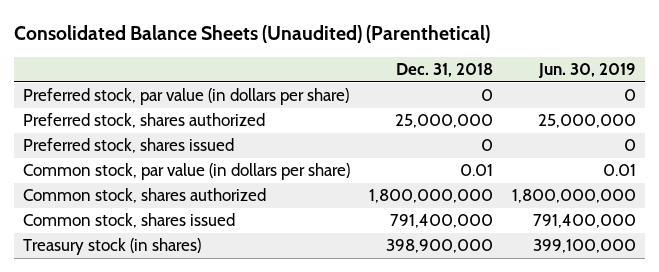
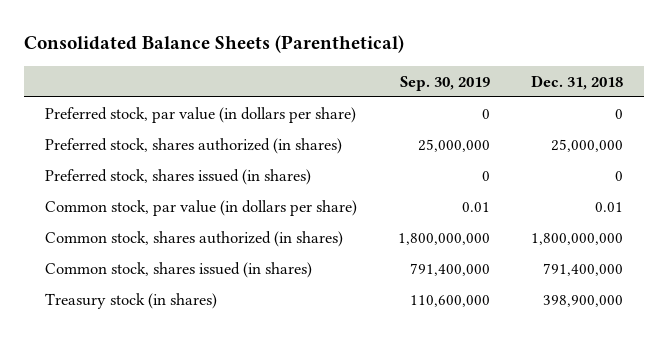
[14,25,491,44] Consolidated Balance Sheets (Unaudited) (Parenthetical) -> [23,35,404,54] Consolidated Balance Sheets (Parenthetical)
[537,63,636,79] Jun. 30, 2019 -> none
none -> [399,75,490,91] Sep. 30, 2019
[23,113,266,129] Preferred stock, shares authorized -> [44,137,342,154] Preferred stock, shares authorized (in shares)
[23,138,235,154] Preferred stock, shares issued -> [44,168,311,185] Preferred stock, shares issued (in shares)
[23,188,267,204] Common stock, shares authorized -> [44,230,343,247] Common stock, shares authorized (in shares)
[23,213,236,229] Common stock, shares issued -> [44,261,312,278] Common stock, shares issued (in shares)

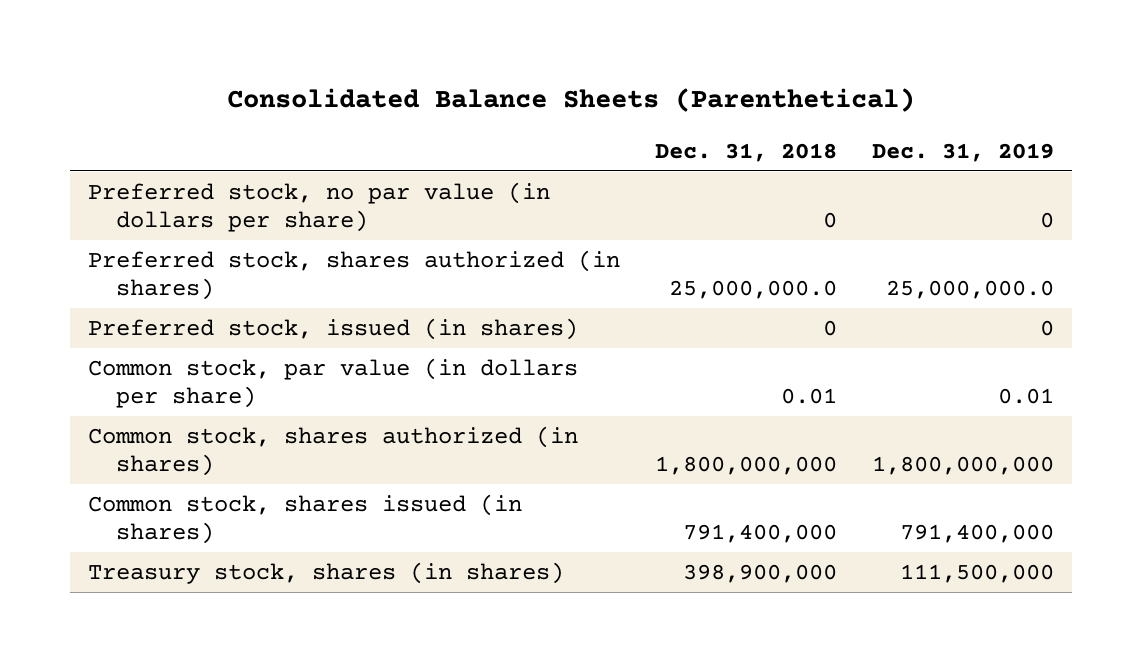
[399,75,490,91] Sep. 30, 2019 -> none
none -> [872,142,1055,162] Dec. 31, 2019
[44,106,356,123] Preferred stock, par value (in dollars per share) -> [87,181,550,232] Preferred stock, no par value (in dollars per share)
[551,138,624,152] 25,000,000 -> [668,279,837,299] 25,000,000.0
[44,168,311,185] Preferred stock, shares issued (in shares) -> [87,317,578,340] Preferred stock, issued (in shares)
[44,292,217,309] Treasury stock (in shares) -> [87,561,564,584] Treasury stock, shares (in shares)

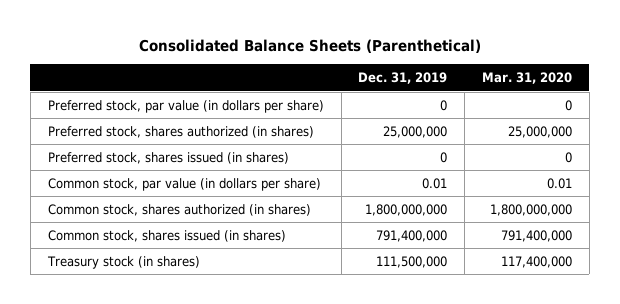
[654,142,837,162] Dec. 31, 2018 -> none
none -> [481,72,572,85] Mar. 31, 2020
[87,181,550,232] Preferred stock, no par value (in dollars per share) -> [47,100,324,114] Preferred stock, par value (in dollars per share)
[886,279,1055,299] 25,000,000.0 -> [383,126,448,139] 25,000,000
[87,317,578,340] Preferred stock, issued (in shares) -> [47,152,289,165] Preferred stock, shares issued (in shares)
[87,561,564,584] Treasury stock, shares (in shares) -> [46,256,200,270] Treasury stock (in shares)

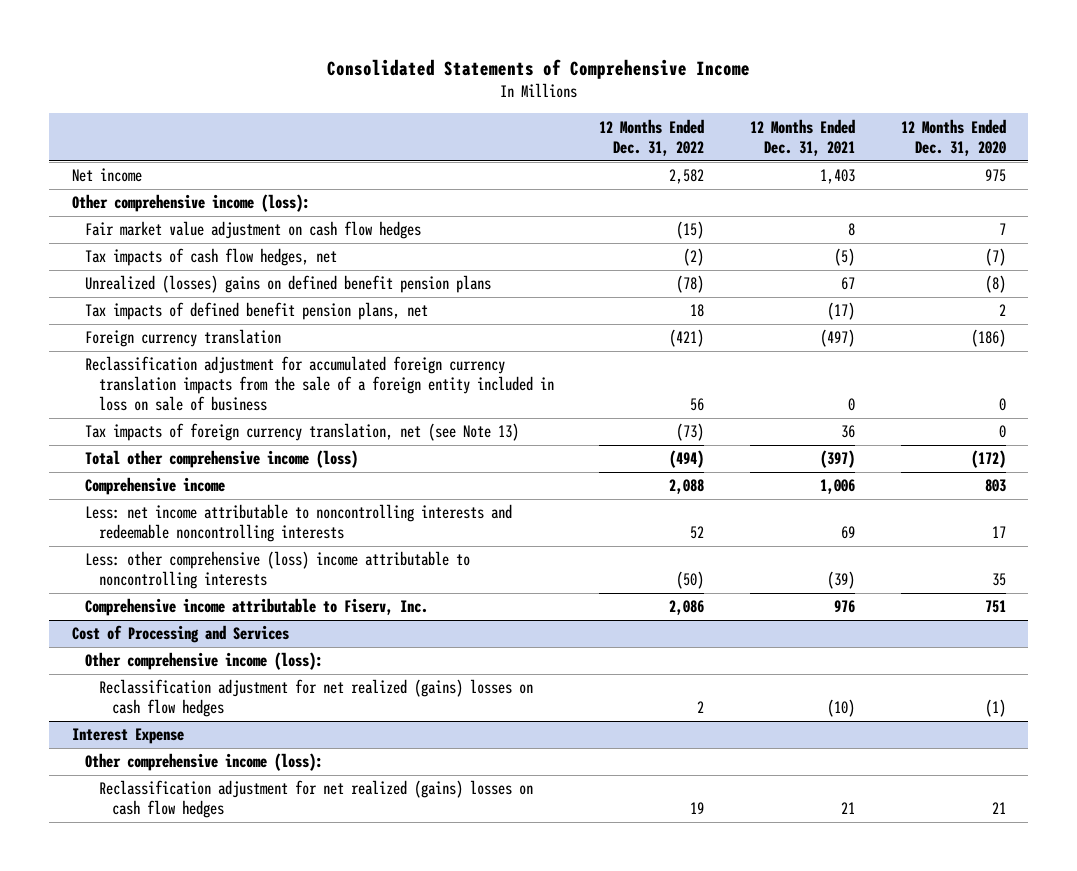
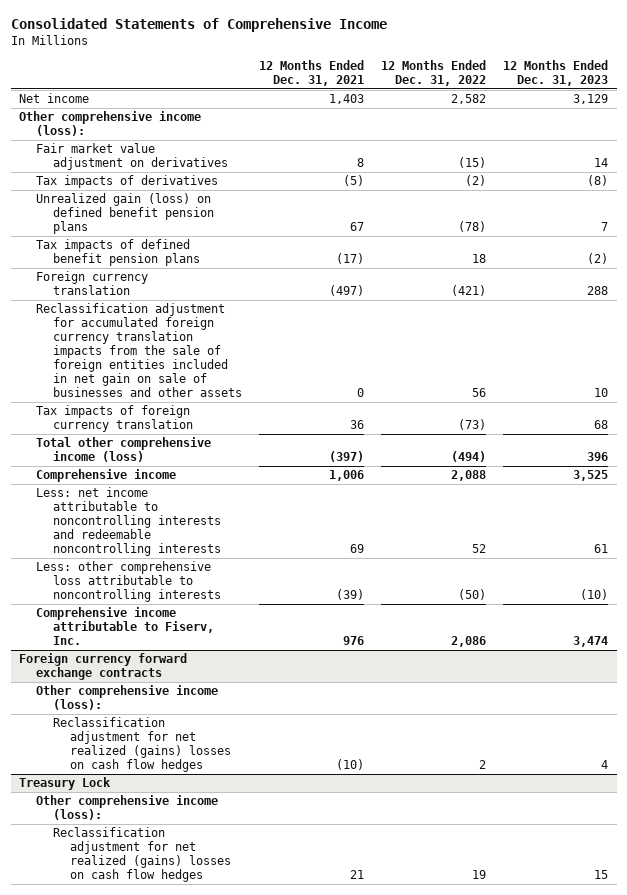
[900,118,1006,156] 12 Months Ended Dec. 31, 2020 -> none
none -> [502,60,608,86] 12 Months Ended Dec. 31, 2023
[85,221,422,240] Fair market value adjustment on cash flow hedges -> [35,143,228,171] Fair market value adjustment on derivatives
[85,248,338,267] Tax impacts of cash flow hedges, net -> [35,175,218,189] Tax impacts of derivatives
[85,275,492,294] Unrealized (losses) gains on defined benefit pension plans -> [35,193,214,235] Unrealized gain (loss) on defined benefit pension plans
[85,302,429,321] Tax impacts of defined benefit pension plans, net -> [35,239,200,267] Tax impacts of defined benefit pension plans
[85,356,554,412] Reclassification adjustment for accumulated foreign currency translation impacts from the sale of a foreign entity included in loss on sale of business -> [35,303,242,397] Reclassification adjustment for accumulated foreign currency translation impacts from the sale of foreign entities included in net gain on sale of businesses and other assets
[85,423,520,442] Tax impacts of foreign currency translation, net (see Note 13) -> [35,405,193,433] Tax impacts of foreign currency translation
[85,551,471,590] Less: other comprehensive (loss) income attributable to noncontrolling interests -> [35,561,221,603] Less: other comprehensive loss attributable to noncontrolling interests
[71,625,289,644] Cost of Processing and Services -> none
none -> [19,653,188,681] Foreign currency forward exchange contracts
[71,728,184,745] Interest Expense -> none
none -> [19,777,112,791] Treasury Lock

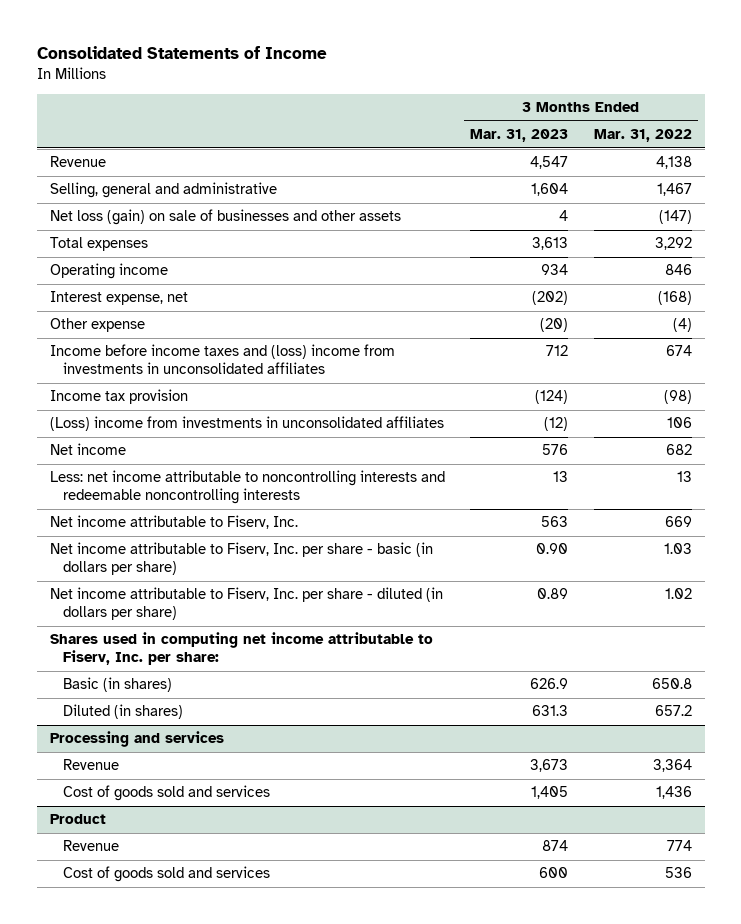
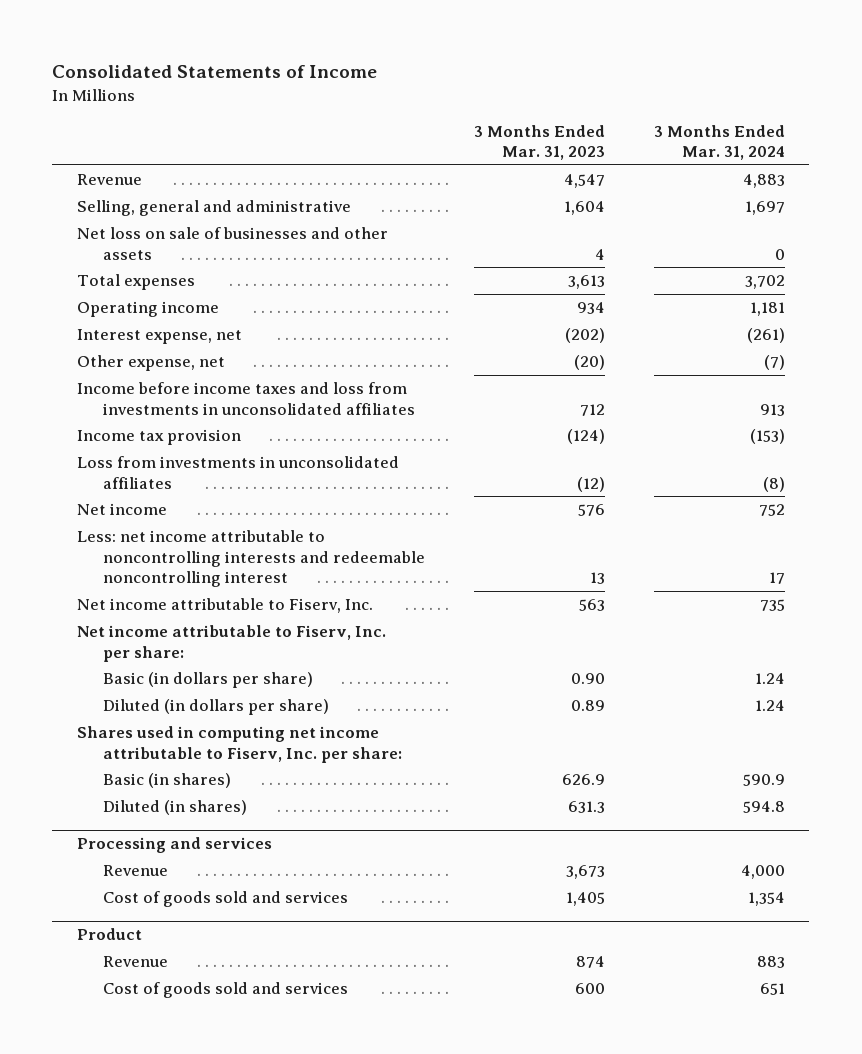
[593,129,692,143] Mar. 31, 2022 -> none
none -> [653,124,785,161] 3 Months Ended Mar. 31, 2024
[49,209,401,226] Net loss (gain) on sale of businesses and other assets -> [76,227,388,260] Net loss on sale of businesses and other assets
[49,318,145,333] Other expense -> [76,355,225,372] Other expense, net
[49,344,395,374] Income before income taxes and (loss) income from investments in unconsolidated affiliates -> [76,382,415,415] Income before income taxes and loss from investments in unconsolidated affiliates
[49,416,444,432] (Loss) income from investments in unconsolidated affiliates -> [76,456,399,489] Loss from investments in unconsolidated affiliates
[49,470,445,504] Less: net income attributable to noncontrolling interests and redeemable noncontrolling interests -> [76,530,425,587] Less: net income attributable to noncontrolling interests and redeemable noncontrolling interest
none -> [76,625,386,662] Net income attributable to Fiserv, Inc. per share:
[49,542,433,575] Net income attributable to Fiserv, Inc. per share - basic (in dollars per share) -> [102,672,313,689] Basic (in dollars per share)
[49,587,443,620] Net income attributable to Fiserv, Inc. per share - diluted (in dollars per share) -> [102,699,329,716] Diluted (in dollars per share)

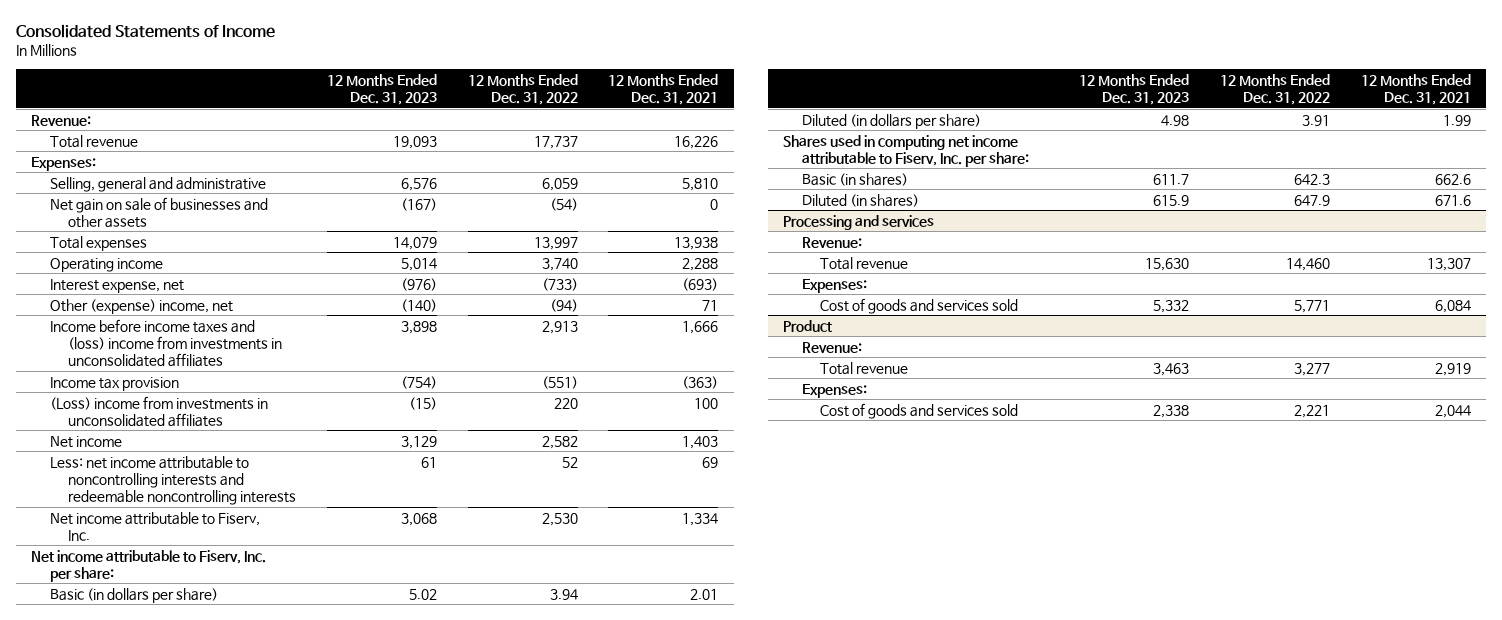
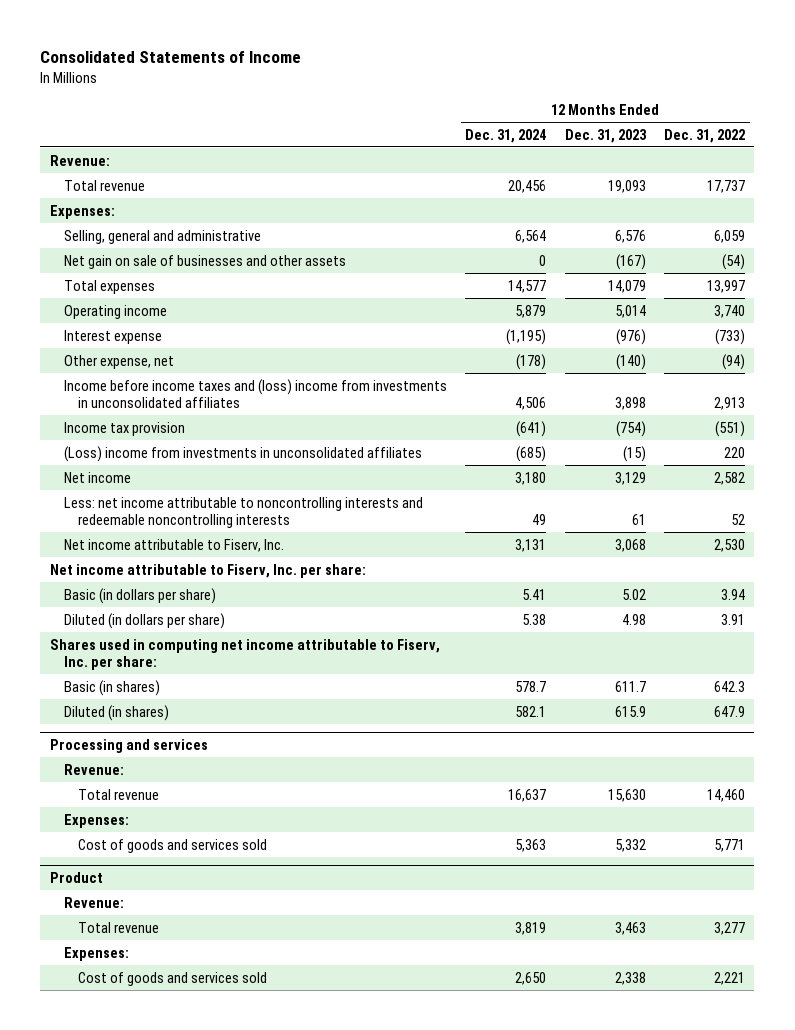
[608,73,719,105] 12 Months Ended Dec. 31, 2021 -> none
none -> [465,128,547,143] Dec. 31, 2024
[49,278,184,293] Interest expense, net -> [63,329,162,344] Interest expense
[49,298,233,314] Other (expense) income, net -> [63,354,174,369] Other expense, net

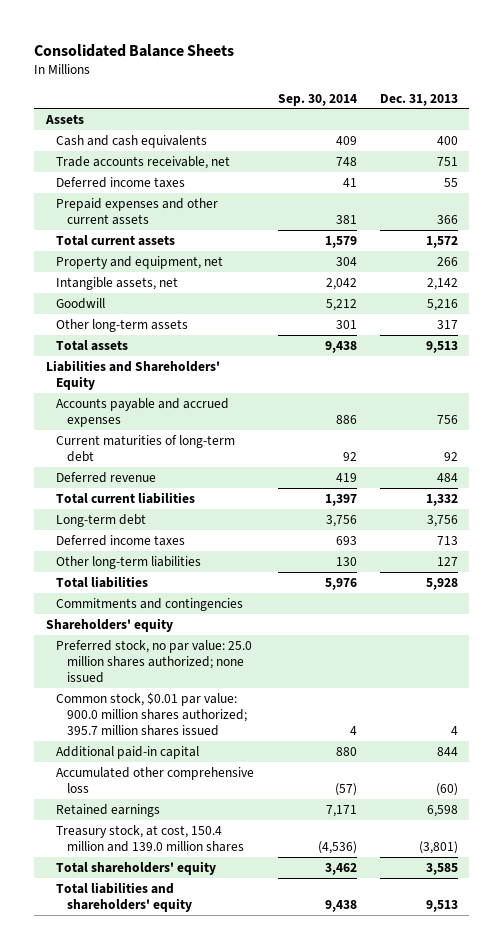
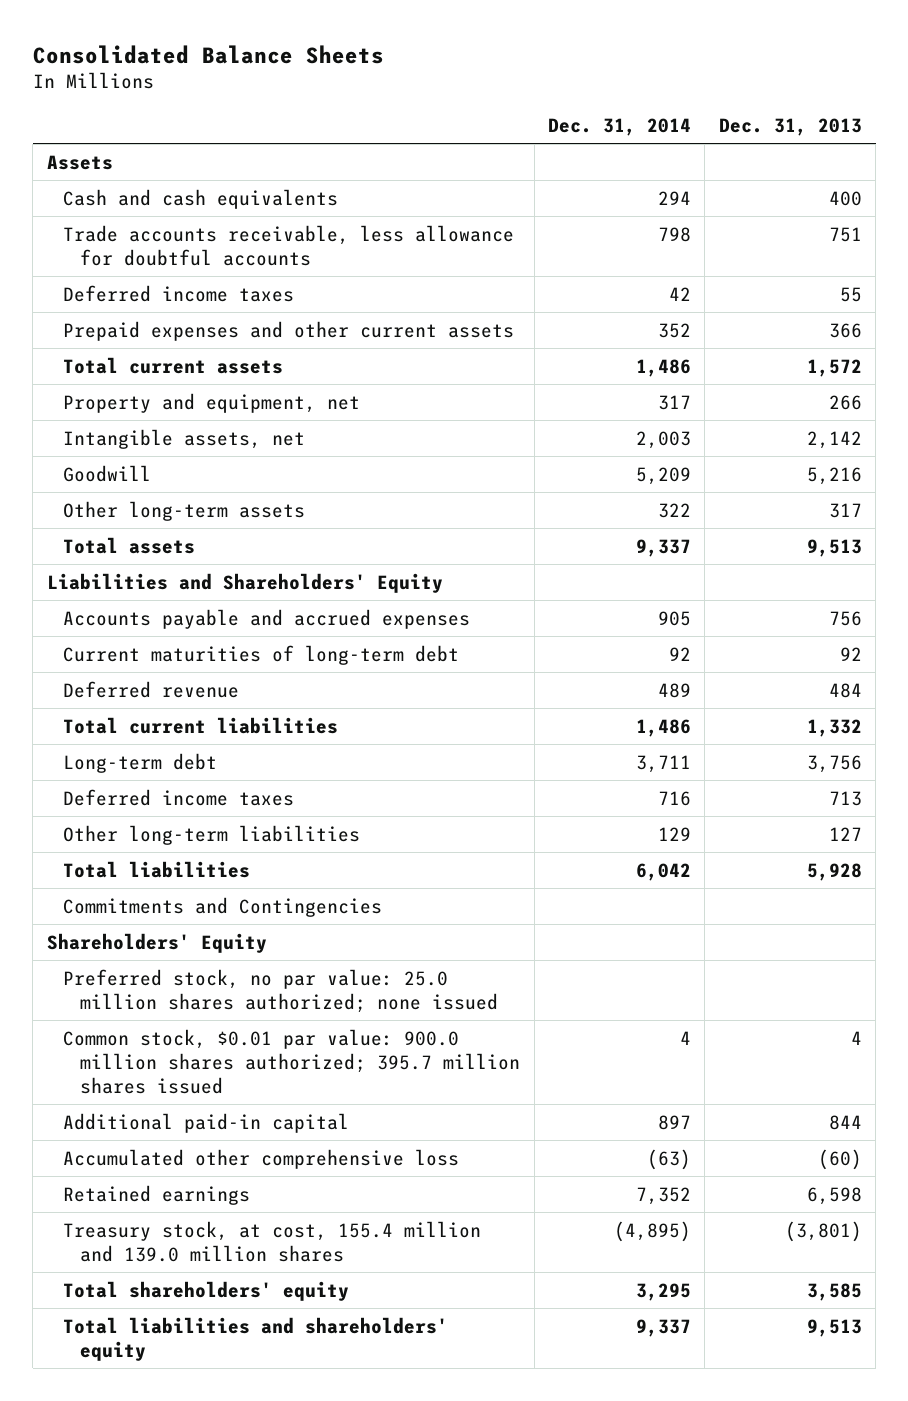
[277,93,357,106] Sep. 30, 2014 -> none
none -> [548,118,692,137] Dec. 31, 2014
[56,155,231,169] Trade accounts receivable, net -> [63,224,515,266] Trade accounts receivable, less allowance for doubtful accounts
[56,597,244,611] Commitments and contingencies -> [63,896,383,917] Commitments and Contingencies
[45,617,173,632] Shareholders' equity -> [46,932,267,953] Shareholders' Equity
[56,824,245,852] Treasury stock, at cost, 150.4 million and 139.0 million shares -> [63,1220,482,1262] Treasury stock, at cost, 155.4 million and 139.0 million shares

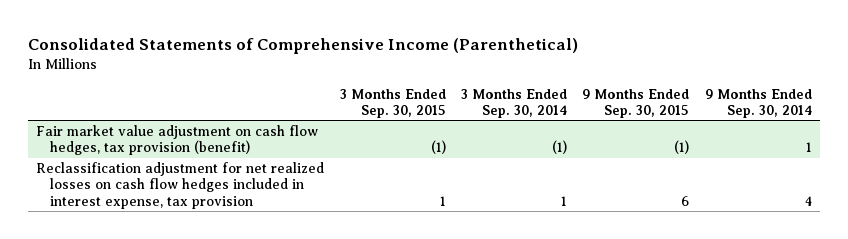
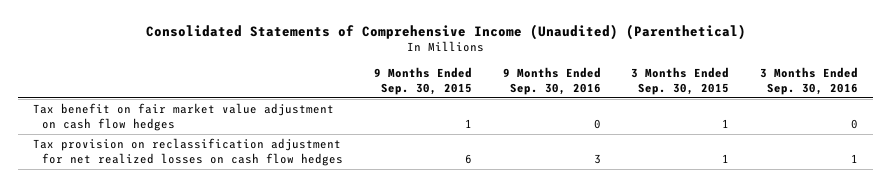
[28,38,579,55] Consolidated Statements of Comprehensive Income (Parenthetical) -> [145,23,746,40] Consolidated Statements of Comprehensive Income (Unaudited) (Parenthetical)
[460,88,567,119] 3 Months Ended Sep. 30, 2014 -> none
[704,88,812,119] 9 Months Ended Sep. 30, 2014 -> none
none -> [502,67,601,95] 9 Months Ended Sep. 30, 2016
none -> [760,67,859,95] 3 Months Ended Sep. 30, 2016
[36,124,319,156] Fair market value adjustment on cash flow hedges, tax provision (benefit) -> [33,103,335,131] Tax benefit on fair market value adjustment on cash flow hedges
[430,140,446,155] (1) -> [722,118,730,128] 1
[674,140,690,155] (1) -> [465,118,473,128] 1
[36,161,325,209] Reclassification adjustment for net realized losses on cash flow hedges included in interest expense, tax provision -> [33,138,344,166] Tax provision on reclassification adjustment for net realized losses on cash flow hedges

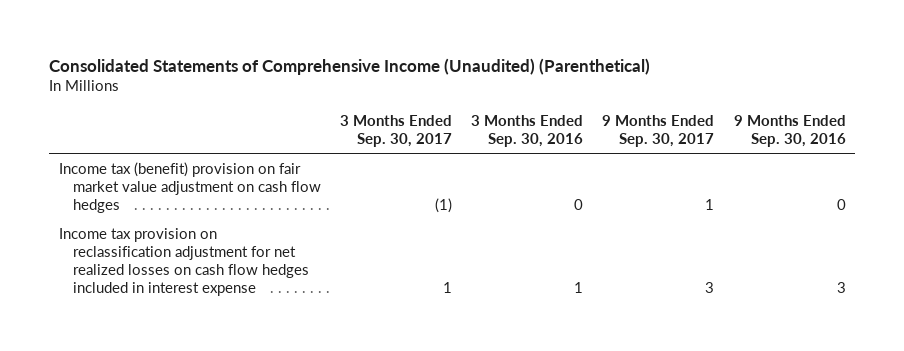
[374,67,473,95] 9 Months Ended Sep. 30, 2015 -> none
[631,67,730,95] 3 Months Ended Sep. 30, 2015 -> none
none -> [339,115,452,147] 3 Months Ended Sep. 30, 2017
none -> [602,115,715,147] 9 Months Ended Sep. 30, 2017
[33,103,335,131] Tax benefit on fair market value adjustment on cash flow hedges -> [58,162,321,213] Income tax (benefit) provision on fair market value adjustment on cash flow hedges
[33,138,344,166] Tax provision on reclassification adjustment for net realized losses on cash flow hedges -> [58,228,309,296] Income tax provision on reclassification adjustment for net realized losses on cash flow hedges included in interest expense

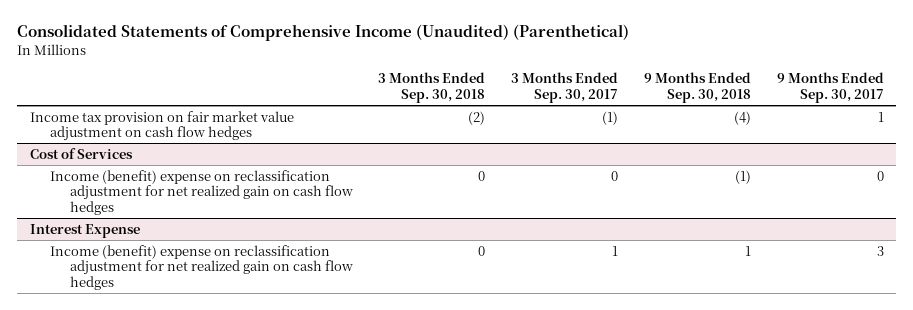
[471,115,584,147] 3 Months Ended Sep. 30, 2016 -> none
[733,115,846,147] 9 Months Ended Sep. 30, 2016 -> none
none -> [378,72,486,103] 3 Months Ended Sep. 30, 2018
none -> [643,72,751,103] 9 Months Ended Sep. 30, 2018
[58,162,321,213] Income tax (benefit) provision on fair market value adjustment on cash flow hedges -> [29,110,294,142] Income tax provision on fair market value adjustment on cash flow hedges
none -> [29,147,133,159] Cost of Services
[58,228,309,296] Income tax provision on reclassification adjustment for net realized losses on cash flow hedges included in interest expense -> [49,169,353,215] Income (benefit) expense on reclassification adjustment for net realized gain on cash flow hedges
[442,281,452,293] 1 -> [611,170,619,181] 0
[705,281,715,293] 3 -> [876,170,884,181] 0
none -> [29,223,140,238] Interest Expense
none -> [49,244,353,290] Income (benefit) expense on reclassification adjustment for net realized gain on cash flow hedges

